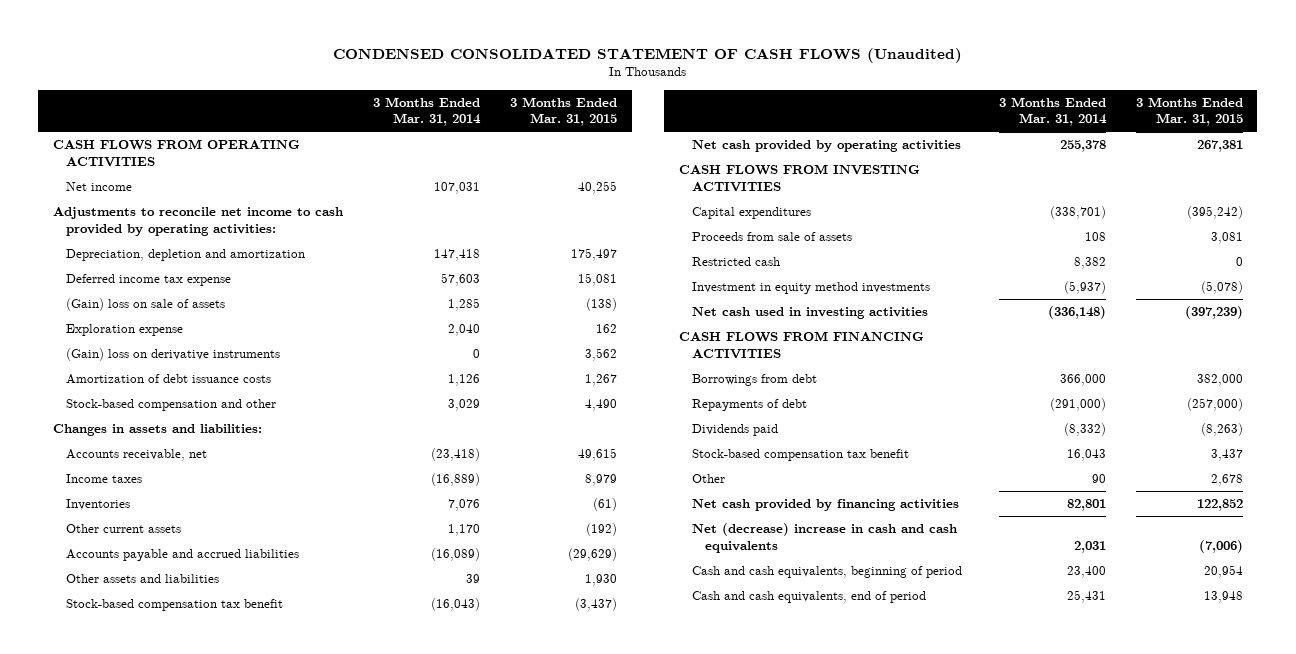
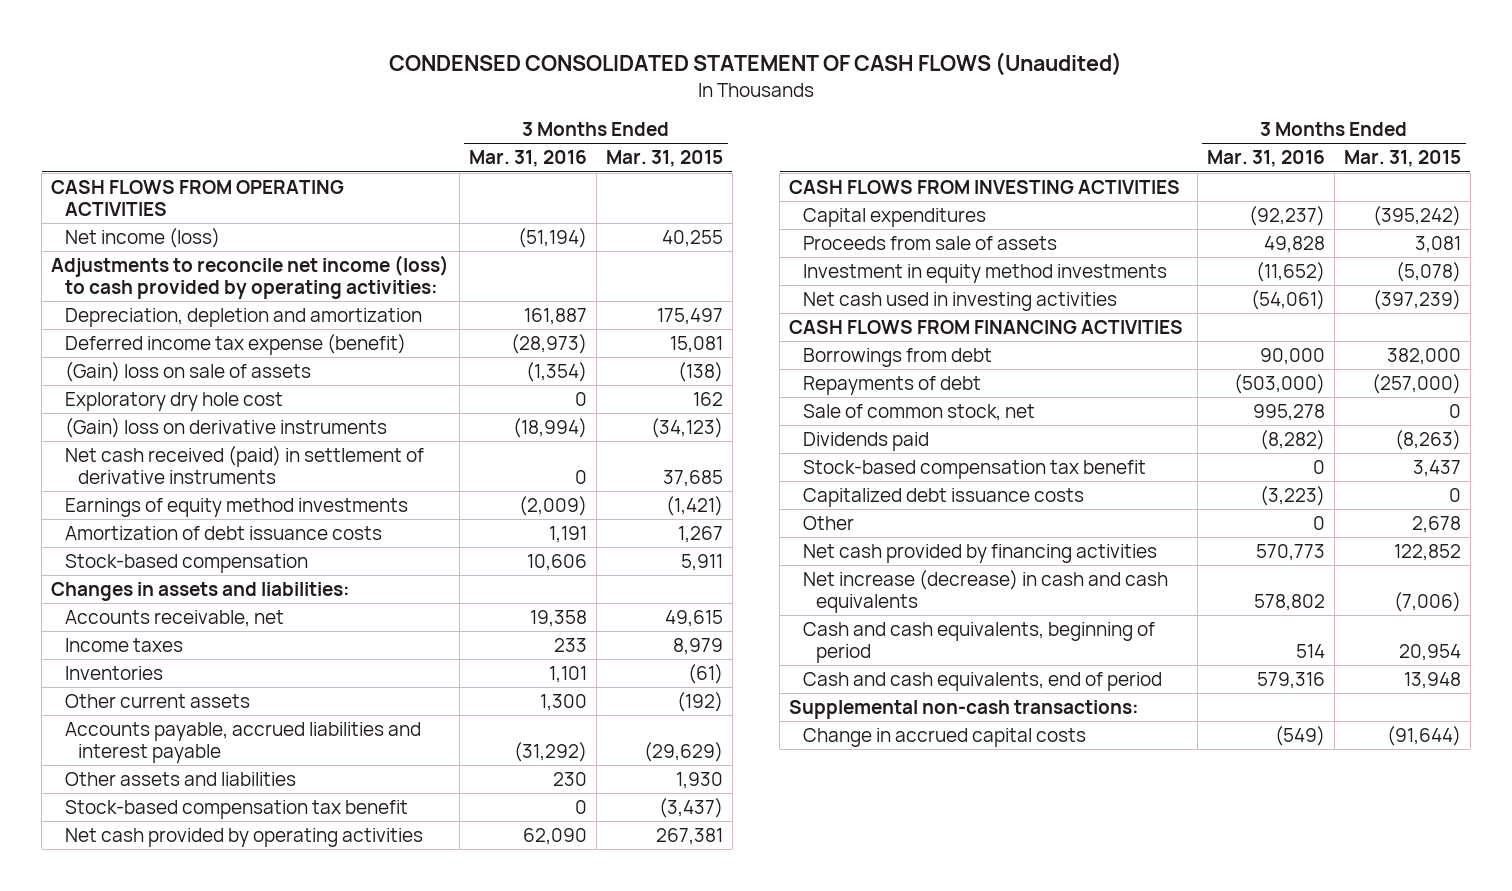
[373,96,482,127] 3 Months Ended Mar. 31, 2014 -> none
none -> [468,150,587,168] Mar. 31, 2016
[66,182,133,192] Net income -> [64,227,220,248] Net income (loss)
[53,207,344,236] Adjustments to reconcile net income to cash provided by operating activities: -> [51,254,450,300] Adjustments to reconcile net income (loss) to cash provided by operating activities:
[66,274,232,287] Deferred income tax expense -> [64,333,406,355] Deferred income tax expense (benefit)
[66,324,184,337] Exploration expense -> [64,391,283,411] Exploratory dry hole cost
[584,348,617,362] 3,562 -> [650,417,723,438] (34,123)
none -> [64,445,424,485] Net cash received (paid) in settlement of derivative instruments
none -> [64,497,408,517] Earnings of equity method investments
[66,399,277,412] Stock-based compensation and other -> [64,553,308,573] Stock-based compensation
[584,399,617,412] 4,490 -> [680,553,723,571] 5,911
[66,549,300,562] Accounts payable and accrued liabilities -> [64,721,421,764] Accounts payable, accrued liabilities and interest payable
[692,257,781,267] Restricted cash -> none
none -> [802,403,1035,421] Sale of common stock, net
none -> [802,487,1084,507] Capitalized debt issuance costs
[692,523,958,553] Net (decrease) increase in cash and cash equivalents -> [802,569,1168,614] Net increase (decrease) in cash and cash equivalents
none -> [789,699,1140,719] Supplemental non-cash transactions:
none -> [802,727,1086,747] Change in accrued capital costs

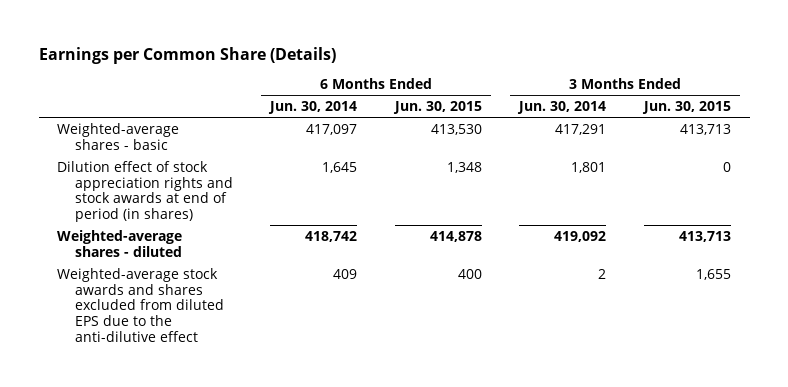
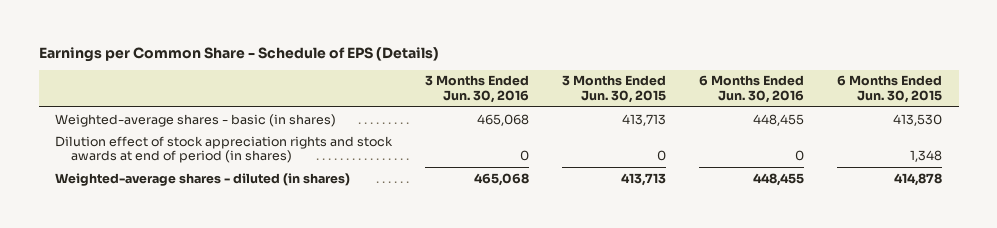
[38,46,336,64] Earnings per Common Share (Details) -> [38,46,439,62] Earnings per Common Share - Schedule of EPS (Details)
[268,101,358,115] Jun. 30, 2014 -> none
[517,101,607,115] Jun. 30, 2014 -> none
none -> [425,75,530,104] 3 Months Ended Jun. 30, 2016
none -> [699,75,805,104] 6 Months Ended Jun. 30, 2016
[57,122,180,150] Weighted-average shares - basic -> [55,113,337,127] Weighted-average shares - basic (in shares)
[57,267,224,342] Weighted-average stock awards and shares excluded from diluted EPS due to the anti-dilutive effect -> none
[57,229,183,257] Weighted-average shares - diluted -> [55,172,351,186] Weighted-average shares - diluted (in shares)

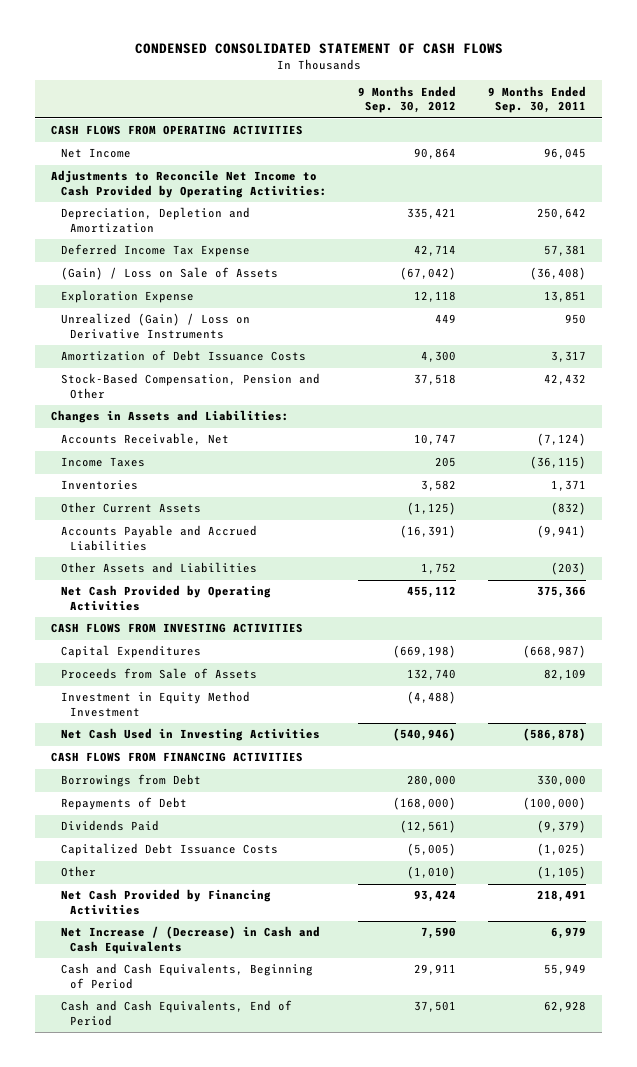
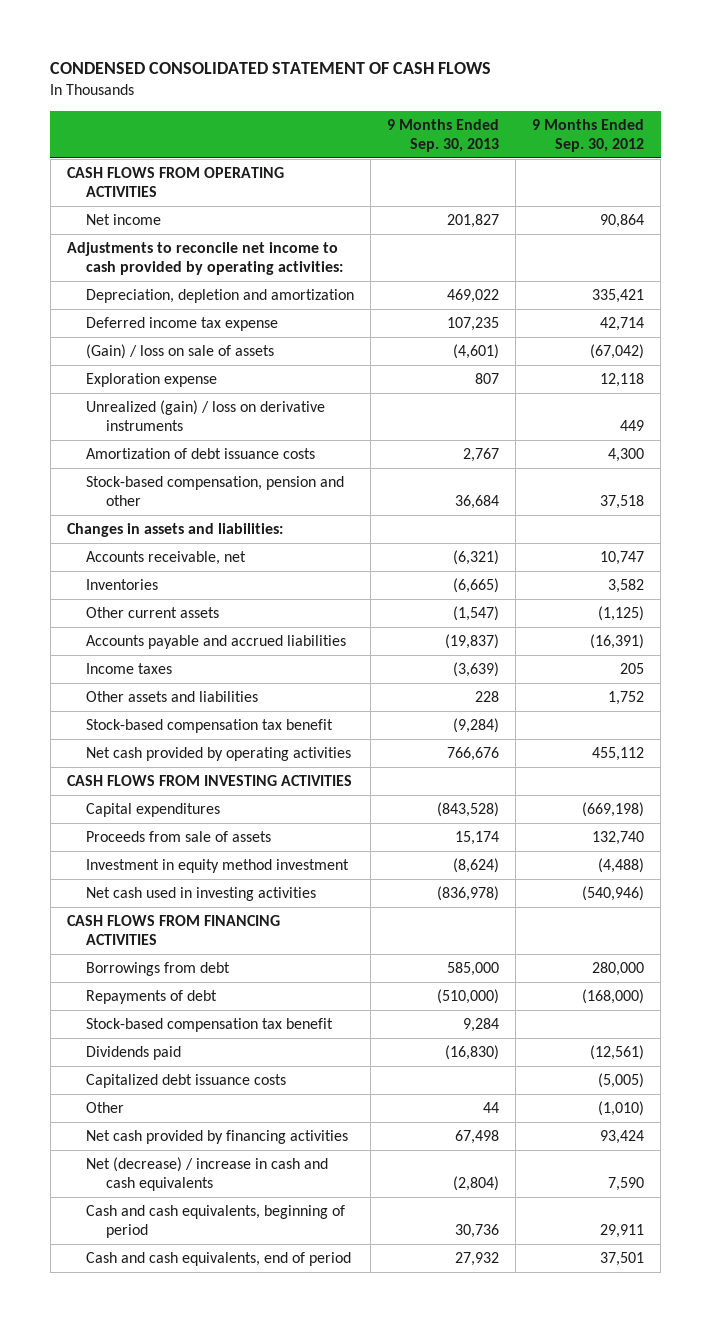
[488,85,587,114] 9 Months Ended Sep. 30, 2011 -> none
none -> [387,118,500,152] 9 Months Ended Sep. 30, 2013
[60,457,145,468] Income Taxes -> none
[60,148,131,159] Net Income -> [86,214,162,226] Net income
[51,170,327,199] Adjustments to Reconcile Net Income to Cash Provided by Operating Activities: -> [66,242,344,275] Adjustments to reconcile net income to cash provided by operating activities:
[60,207,250,234] Depreciation, Depletion and Amortization -> [86,289,355,304] Depreciation, depletion and amortization
[60,244,250,258] Deferred Income Tax Expense -> [86,317,279,332] Deferred income tax expense
[60,267,278,281] (Gain) / Loss on Sale of Assets -> [86,344,275,360] (Gain) / loss on sale of assets
[60,290,194,304] Exploration Expense -> [86,373,218,388] Exploration expense
[60,313,250,340] Unrealized (Gain) / Loss on Derivative Instruments -> [86,400,326,431] Unrealized (gain) / loss on derivative instruments
[60,350,306,362] Amortization of Debt Issuance Costs -> [86,448,316,460] Amortization of debt issuance costs
[60,373,320,400] Stock-Based Compensation, Pension and Other -> [86,476,345,506] Stock-based compensation, pension and other
[51,410,290,424] Changes in Assets and Liabilities: -> [66,523,283,538] Changes in assets and liabilities:
[60,433,229,446] Accounts Receivable, Net -> [86,551,247,566] Accounts receivable, net
[60,502,201,514] Other Current Assets -> [86,607,220,619] Other current assets
[60,525,257,552] Accounts Payable and Accrued Liabilities -> [86,635,347,650] Accounts payable and accrued liabilities
none -> [86,663,173,675] Income taxes
[60,562,257,574] Other Assets and Liabilities -> [86,691,259,703] Other assets and liabilities
none -> [86,719,334,734] Stock-based compensation tax benefit
[60,585,271,612] Net Cash Provided by Operating Activities -> [86,747,352,762] Net cash provided by operating activities
[60,645,201,659] Capital Expenditures -> [86,803,221,818] Capital expenditures
[60,668,257,680] Proceeds from Sale of Assets -> [86,831,272,843] Proceeds from sale of assets
[60,691,250,718] Investment in Equity Method Investment -> [86,859,350,874] Investment in equity method investment
[60,728,320,742] Net Cash Used in Investing Activities -> [86,887,317,902] Net cash used in investing activities
[60,774,201,788] Borrowings from Debt -> [86,962,231,977] Borrowings from debt
[60,797,187,811] Repayments of Debt -> [86,990,218,1005] Repayments of debt
none -> [86,1018,334,1033] Stock-based compensation tax benefit
[60,820,159,832] Dividends Paid -> [86,1046,182,1061] Dividends paid
[60,843,278,857] Capitalized Debt Issuance Costs -> [86,1074,287,1089] Capitalized debt issuance costs
[60,889,271,916] Net Cash Provided by Financing Activities -> [86,1130,349,1145] Net cash provided by financing activities
[60,926,320,955] Net Increase / (Decrease) in Cash and Cash Equivalents -> [86,1157,329,1191] Net (decrease) / increase in cash and cash equivalents
[60,963,313,990] Cash and Cash Equivalents, Beginning of Period -> [86,1205,346,1238] Cash and cash equivalents, beginning of period
[60,1000,292,1027] Cash and Cash Equivalents, End of Period -> [86,1252,352,1267] Cash and cash equivalents, end of period

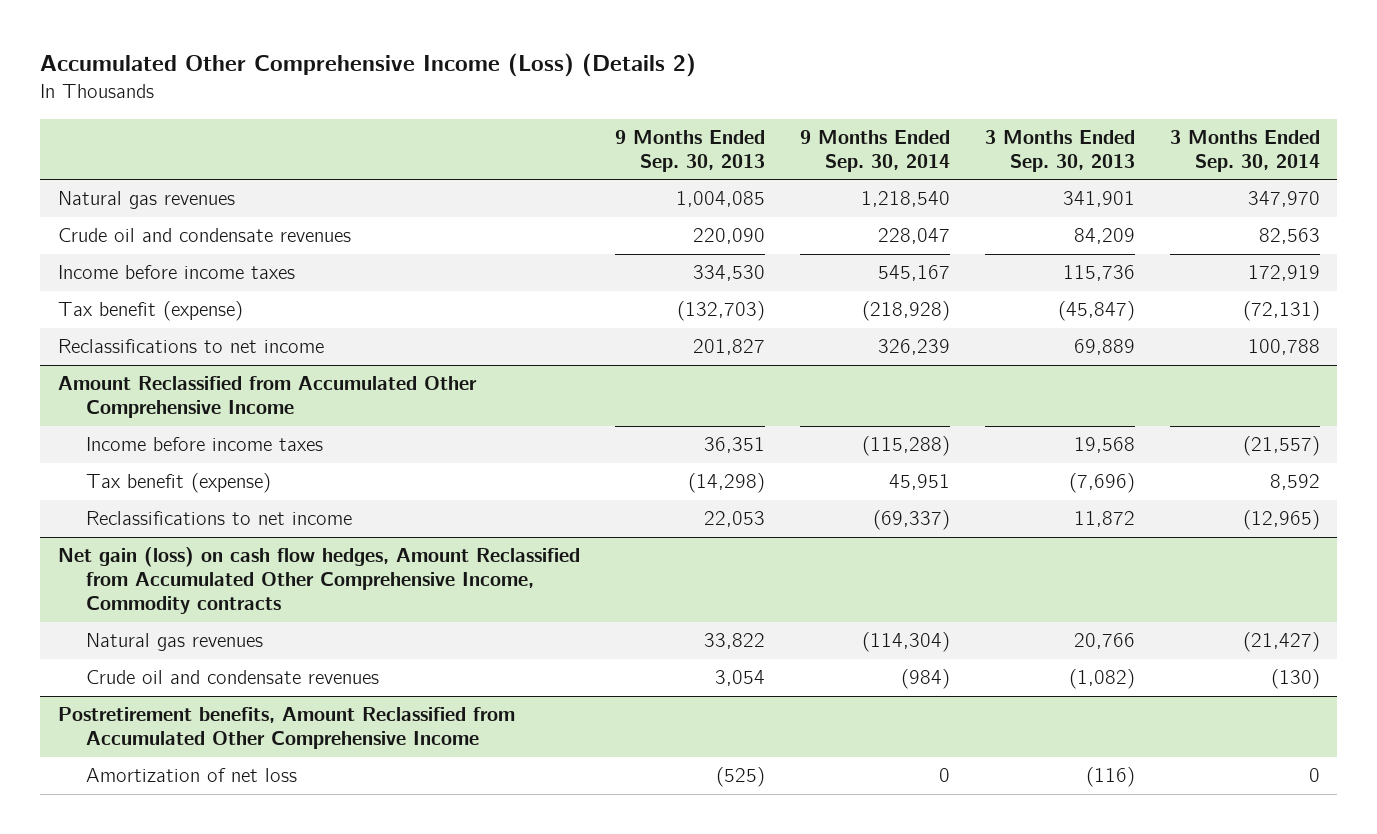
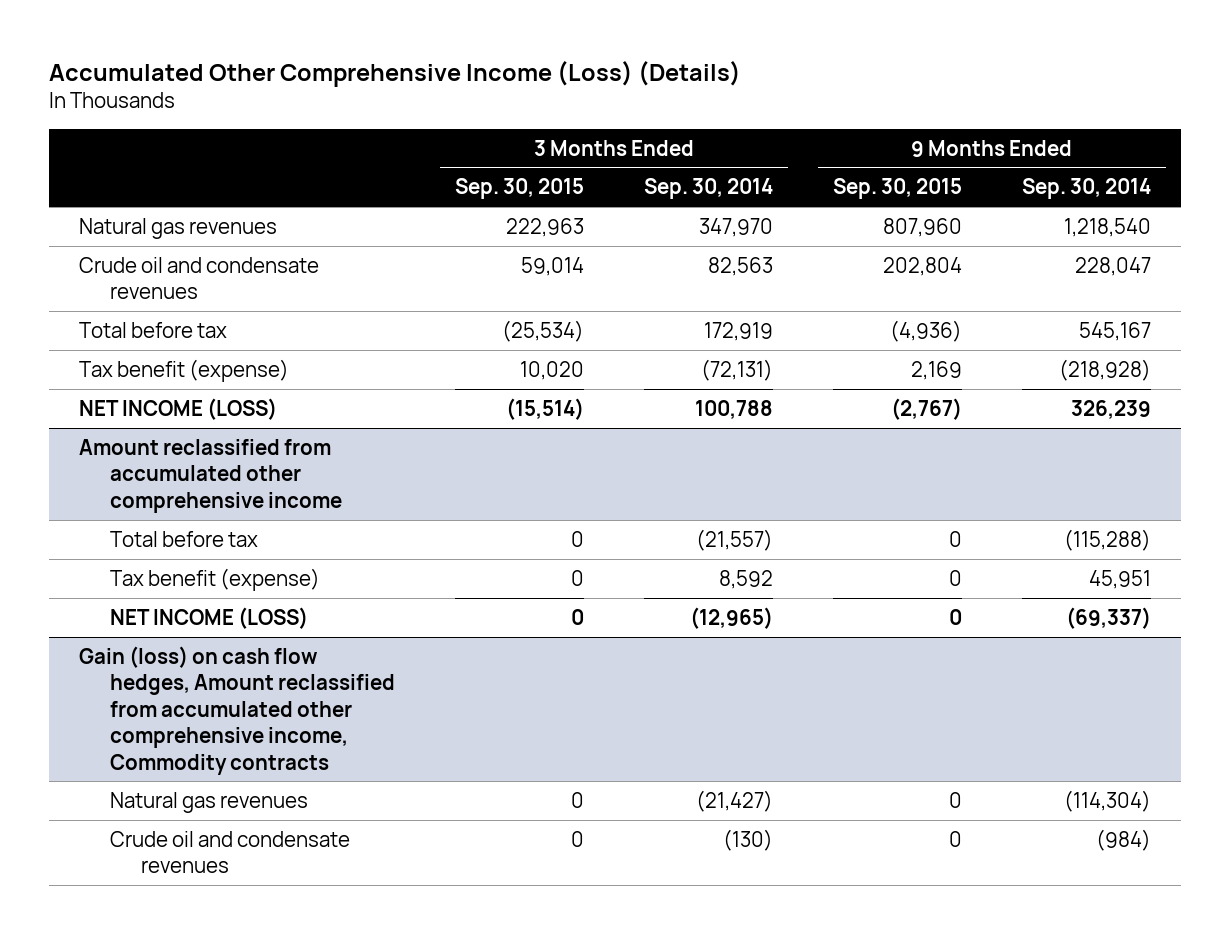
[40,53,697,78] Accumulated Other Comprehensive Income (Loss) (Details 2) -> [49,60,742,87] Accumulated Other Comprehensive Income (Loss) (Details)
[614,129,765,172] 9 Months Ended Sep. 30, 2013 -> none
[984,129,1135,172] 3 Months Ended Sep. 30, 2013 -> none
none -> [455,178,585,200] Sep. 30, 2015
none -> [833,178,963,200] Sep. 30, 2015
[57,265,295,280] Income before income taxes -> [79,321,228,338] Total before tax
[57,339,324,354] Reclassifications to net income -> [79,397,278,420] NET INCOME (LOSS)
[57,376,477,419] Amount Reclassified from Accumulated Other Comprehensive Income -> [79,438,343,513] Amount reclassified from accumulated other comprehensive income
[86,437,324,452] Income before income taxes -> [110,530,259,547] Total before tax
[86,511,353,526] Reclassifications to net income -> [110,606,309,629] NET INCOME (LOSS)
[57,547,580,615] Net gain (loss) on cash flow hedges, Amount Reclassified from Accumulated Other Comprehensive Income, Commodity contracts -> [79,645,396,775] Gain (loss) on cash flow hedges, Amount reclassified from accumulated other comprehensive income, Commodity contracts
[57,707,515,750] Postretirement benefits, Amount Reclassified from Accumulated Other Comprehensive Income -> none
[86,768,298,783] Amortization of net loss -> none

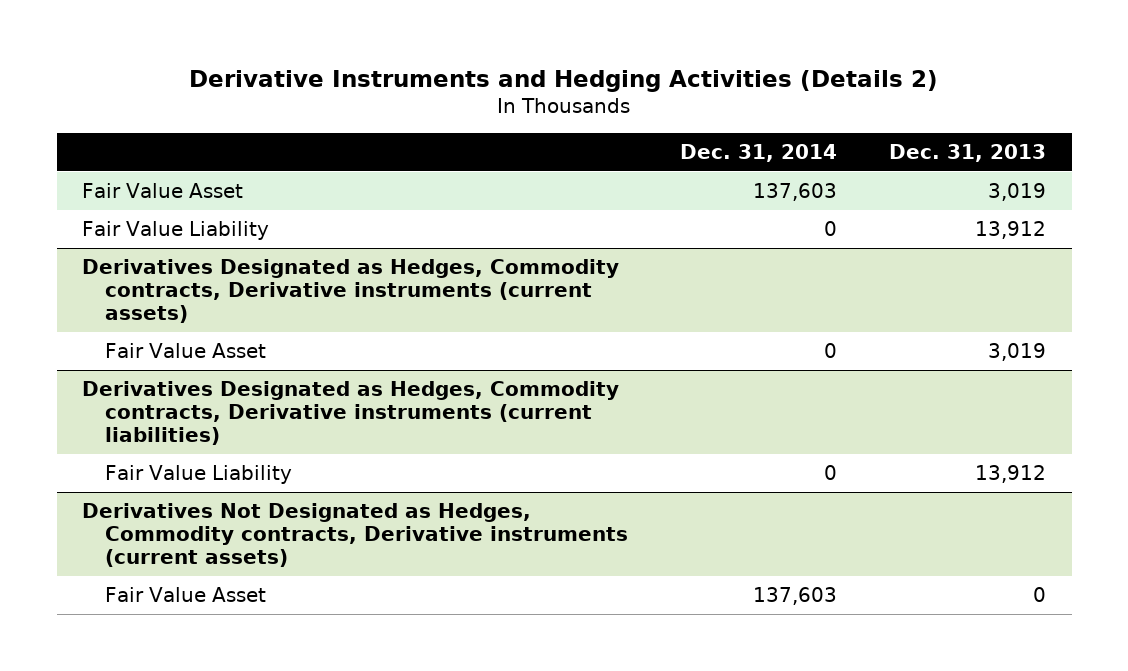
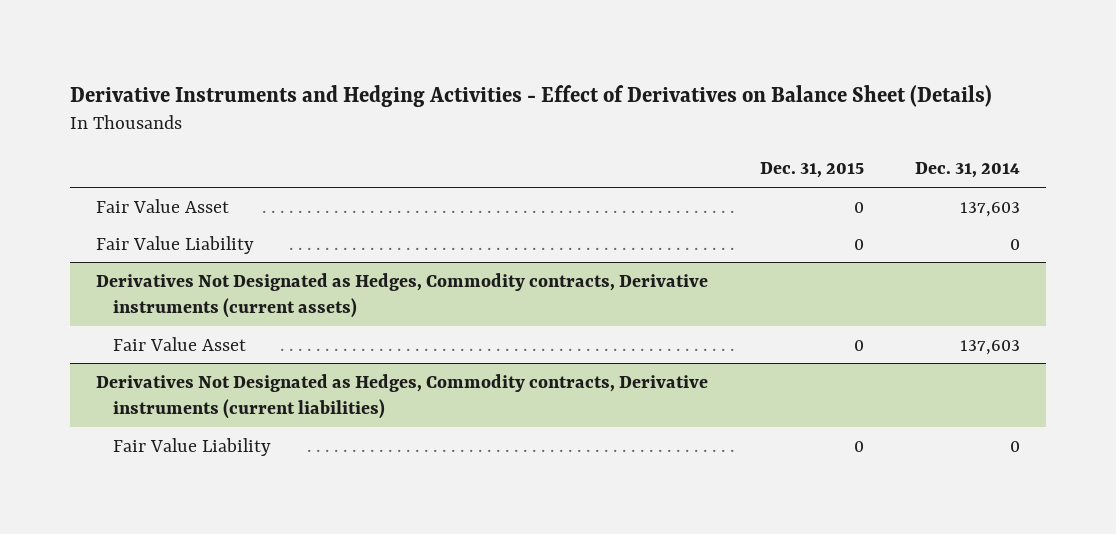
[189,69,939,92] Derivative Instruments and Hedging Activities (Details 2) -> [70,84,993,107] Derivative Instruments and Hedging Activities - Effect of Derivatives on Balance Sheet (Details)
[888,143,1046,162] Dec. 31, 2013 -> none
none -> [759,162,864,179] Dec. 31, 2015
[82,259,620,324] Derivatives Designated as Hedges, Commodity contracts, Derivative instruments (current assets) -> none
[105,343,267,359] Fair Value Asset -> none
[82,381,620,446] Derivatives Designated as Hedges, Commodity contracts, Derivative instruments (current liabilities) -> none
[105,465,293,485] Fair Value Liability -> none
none -> [95,373,708,419] Derivatives Not Designated as Hedges, Commodity contracts, Derivative instruments (current liabilities)
none -> [112,437,271,456] Fair Value Liability

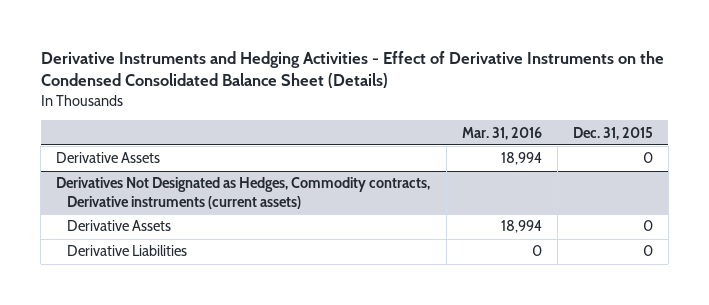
[70,84,993,107] Derivative Instruments and Hedging Activities - Effect of Derivatives on Balance Sheet (Details) -> [40,50,664,89] Derivative Instruments and Hedging Activities - Effect of Derivative Instruments on the Condensed Consolidated Balance Sheet (Details)
[915,162,1021,179] Dec. 31, 2014 -> none
none -> [461,126,542,140] Mar. 31, 2016
[95,235,254,254] Fair Value Liability -> none
[95,198,229,213] Fair Value Asset -> [56,152,161,164] Derivative Assets
[95,373,708,419] Derivatives Not Designated as Hedges, Commodity contracts, Derivative instruments (current liabilities) -> none
[112,336,246,351] Fair Value Asset -> [67,220,172,232] Derivative Assets
[112,437,271,456] Fair Value Liability -> [67,245,188,257] Derivative Liabilities

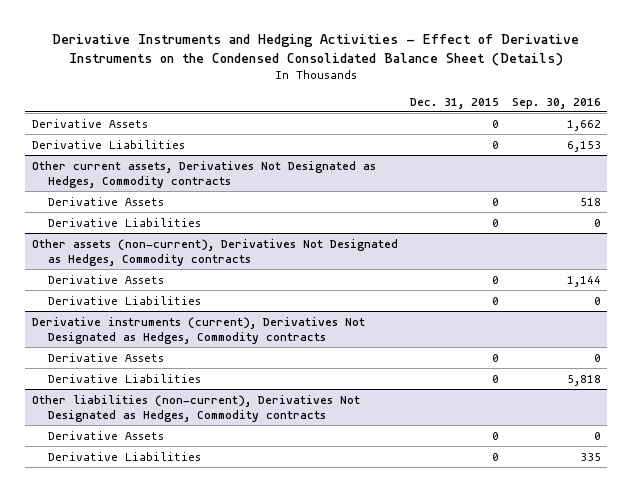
[461,126,542,140] Mar. 31, 2016 -> none
none -> [511,97,601,109] Sep. 30, 2016
none -> [31,139,185,149] Derivative Liabilities
[56,177,431,210] Derivatives Not Designated as Hedges, Commodity contracts, Derivative instruments (current assets) -> [31,160,376,188] Other current assets, Derivatives Not Designated as Hedges, Commodity contracts
none -> [31,238,398,266] Other assets (non-current), Derivatives Not Designated as Hedges, Commodity contracts
none -> [47,274,164,284] Derivative Assets
none -> [47,295,201,305] Derivative Liabilities
none -> [31,316,365,344] Derivative instruments (current), Derivatives Not Designated as Hedges, Commodity contracts
none -> [47,352,164,362] Derivative Assets
none -> [47,373,201,383] Derivative Liabilities
none -> [31,394,360,422] Other liabilities (non-current), Derivatives Not Designated as Hedges, Commodity contracts
none -> [47,430,164,440] Derivative Assets
none -> [47,451,201,461] Derivative Liabilities

